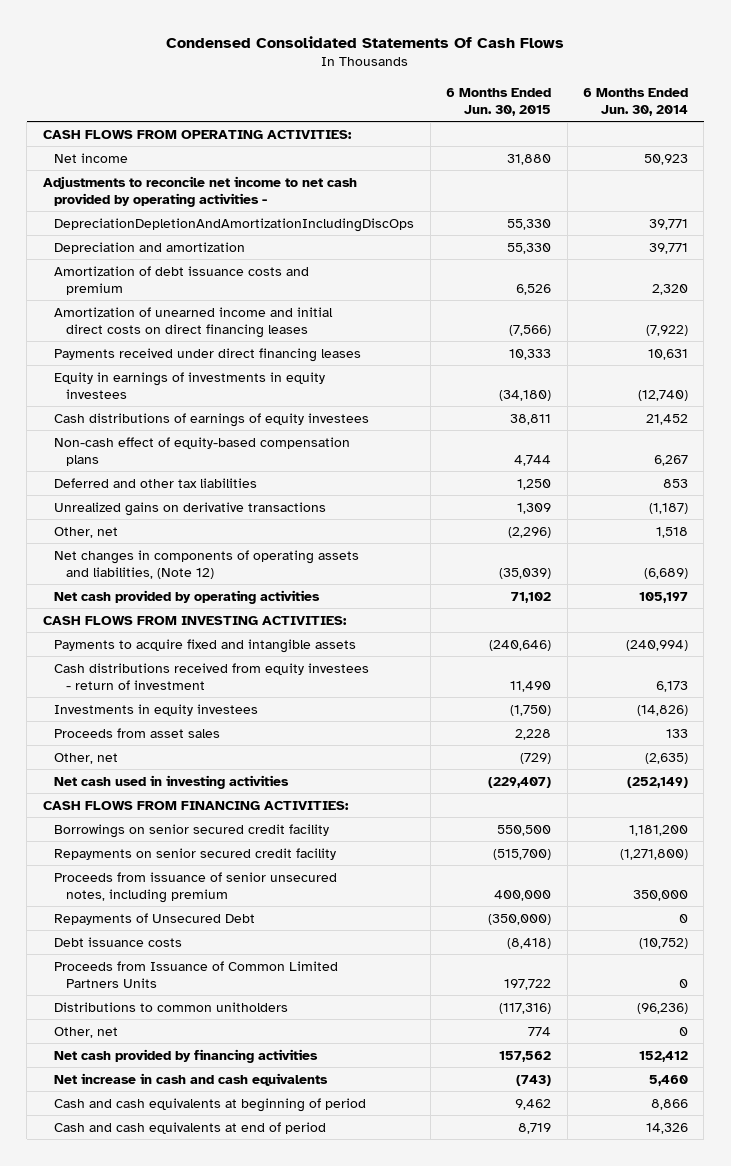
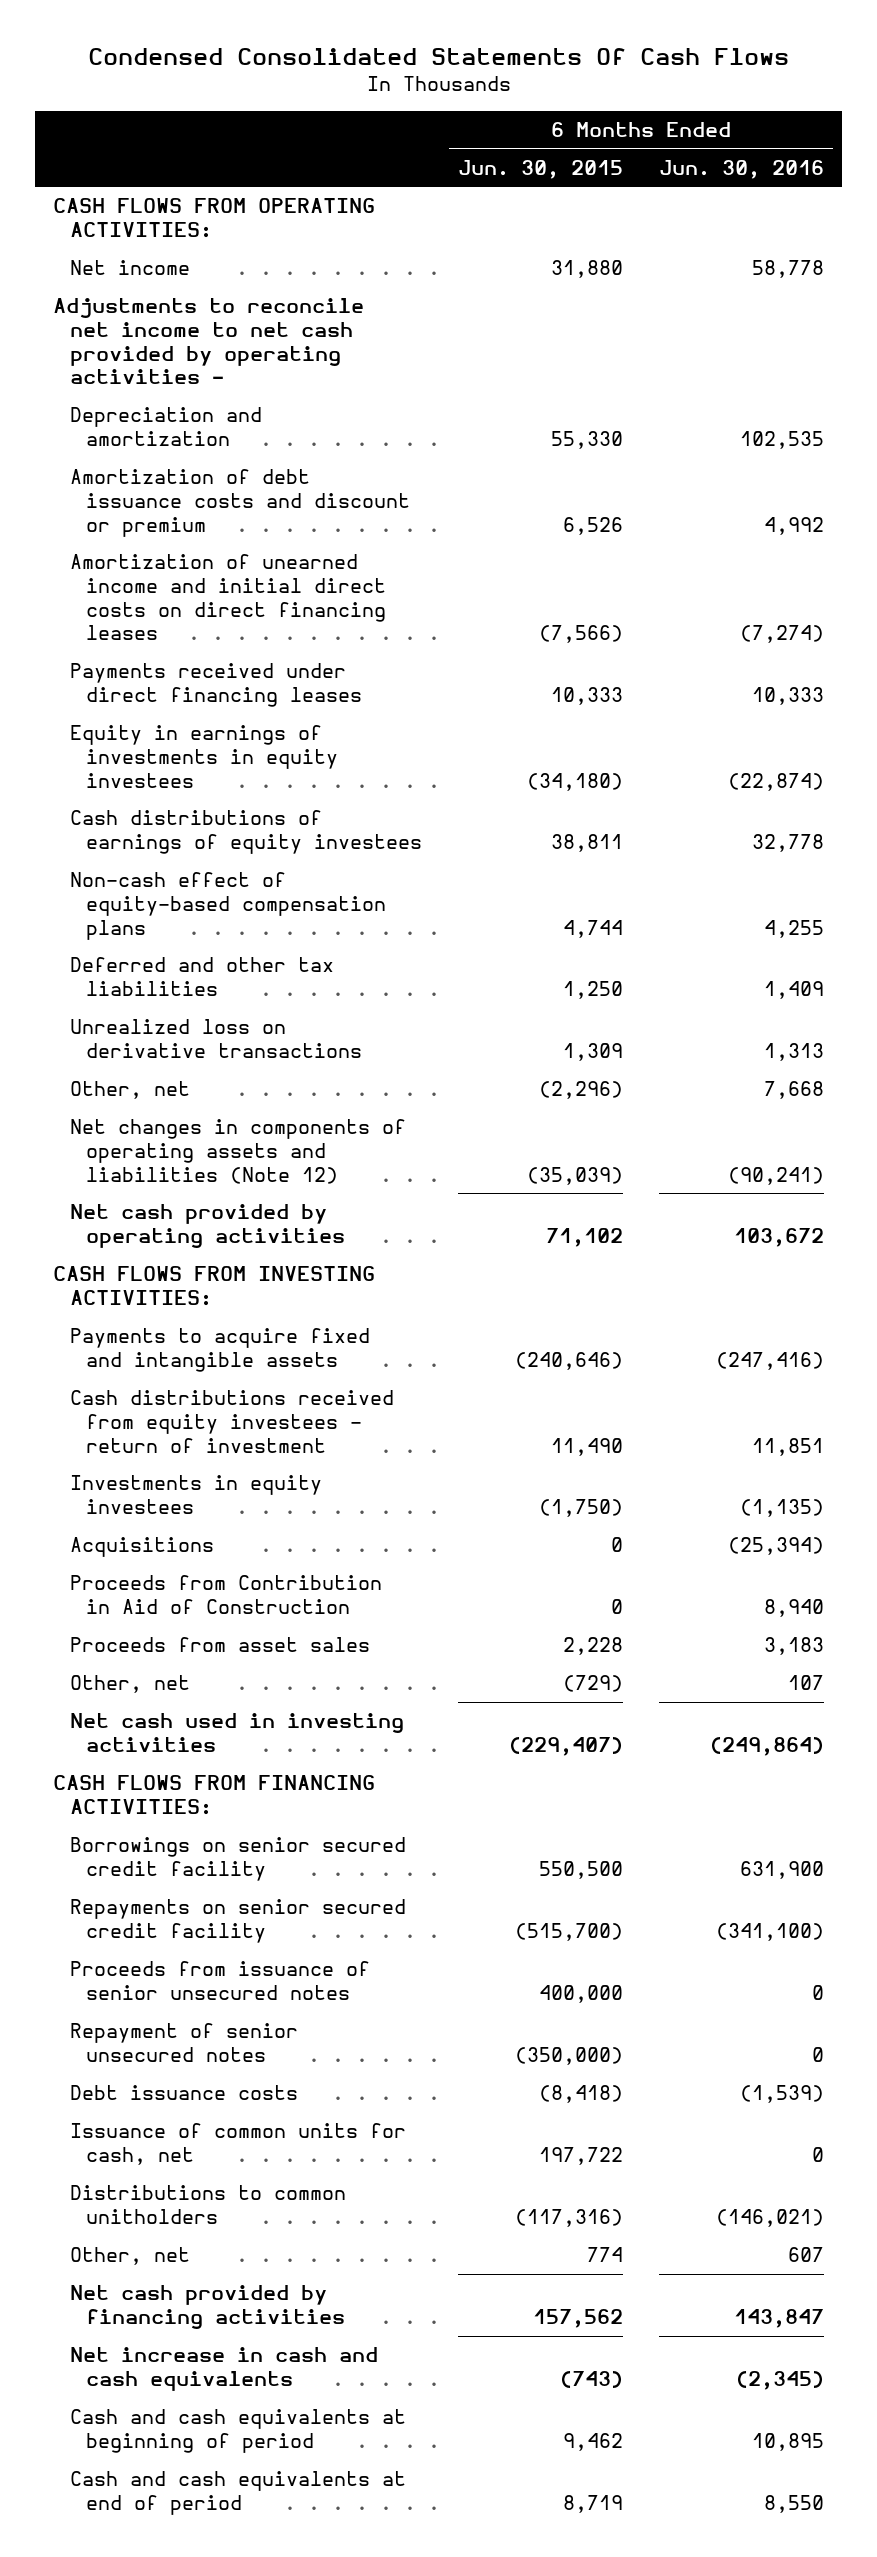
[582,87,688,116] 6 Months Ended Jun. 30, 2014 -> none
none -> [659,159,825,179] Jun. 30, 2016
[54,217,415,232] DepreciationDepletionAndAmortizationIncludingDiscOps -> none
[54,265,310,295] Amortization of debt issuance costs and premium -> [69,469,410,537] Amortization of debt issuance costs and discount or premium
[54,501,327,516] Unrealized gains on derivative transactions -> [69,1019,362,1058] Unrealized loss on derivative transactions
[54,549,360,579] Net changes in components of operating assets and liabilities, (Note 12) -> [69,1119,406,1184] Net changes in components of operating assets and liabilities (Note 12)
none -> [69,1537,214,1558] Acquisitions
none -> [69,1575,382,1614] Proceeds from Contribution in Aid of Construction
[54,871,338,903] Proceeds from issuance of senior unsecured notes, including premium -> [69,1961,370,2000] Proceeds from issuance of senior unsecured notes
[54,912,256,925] Repayments of Unsecured Debt -> [69,2023,298,2062] Repayment of senior unsecured notes
[54,960,339,988] Proceeds from Issuance of Common Limited Partners Units -> [69,2123,406,2165] Issuance of common units for cash, net

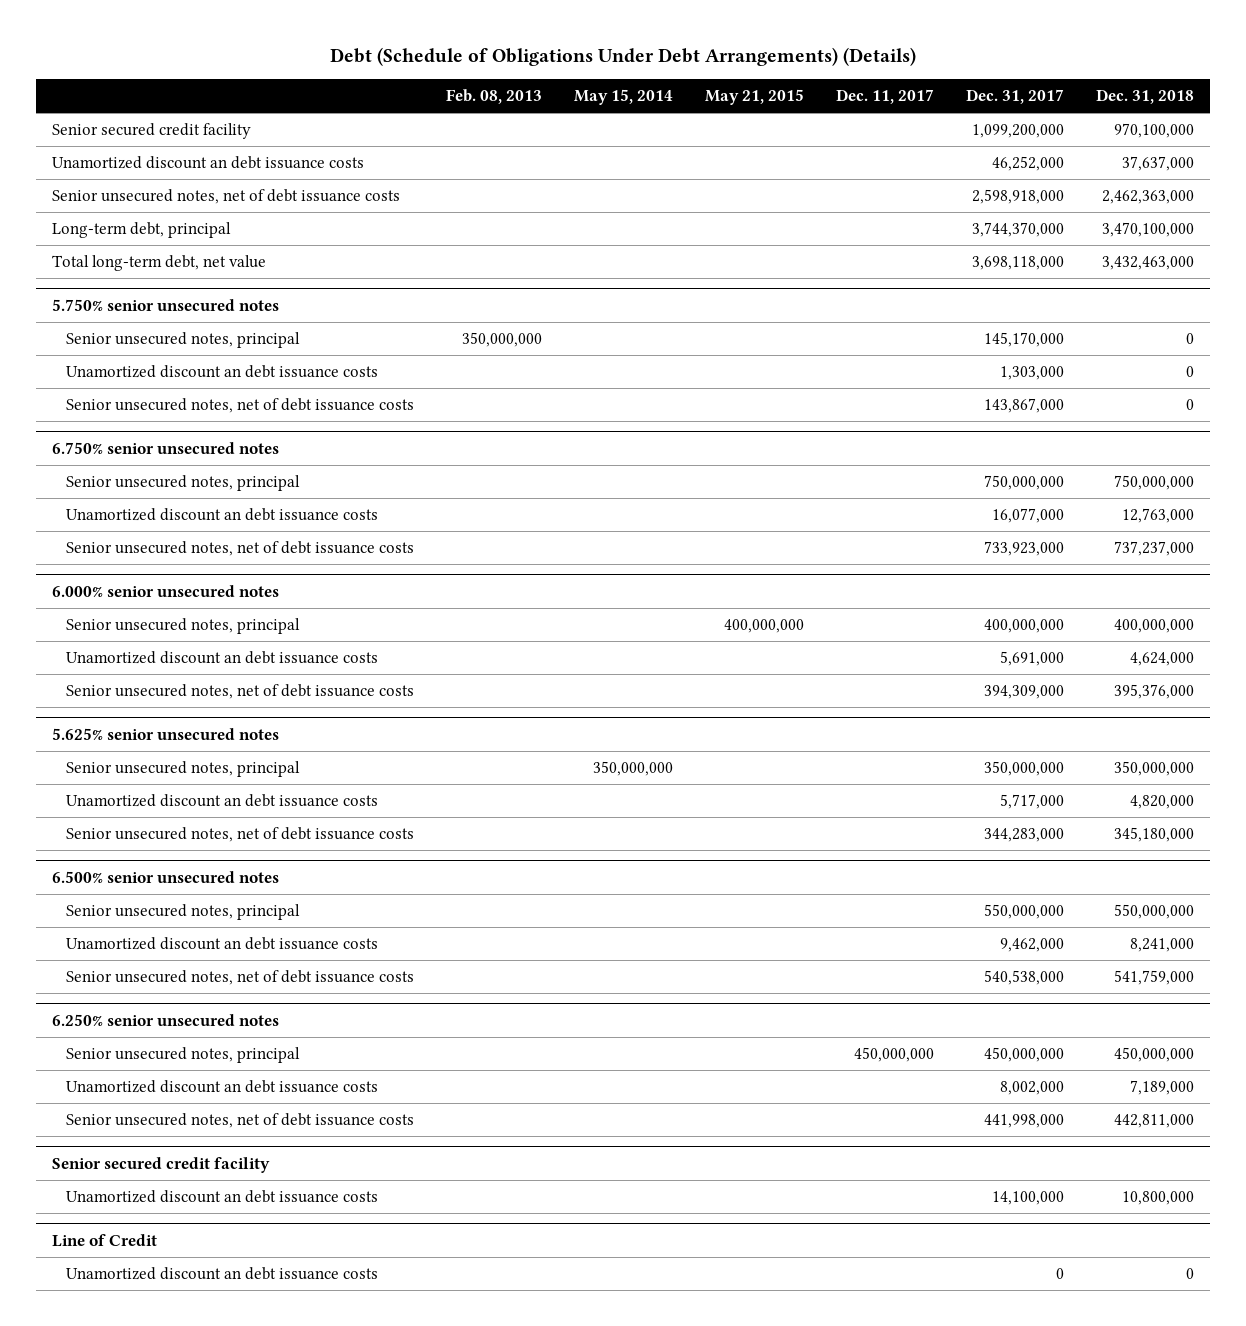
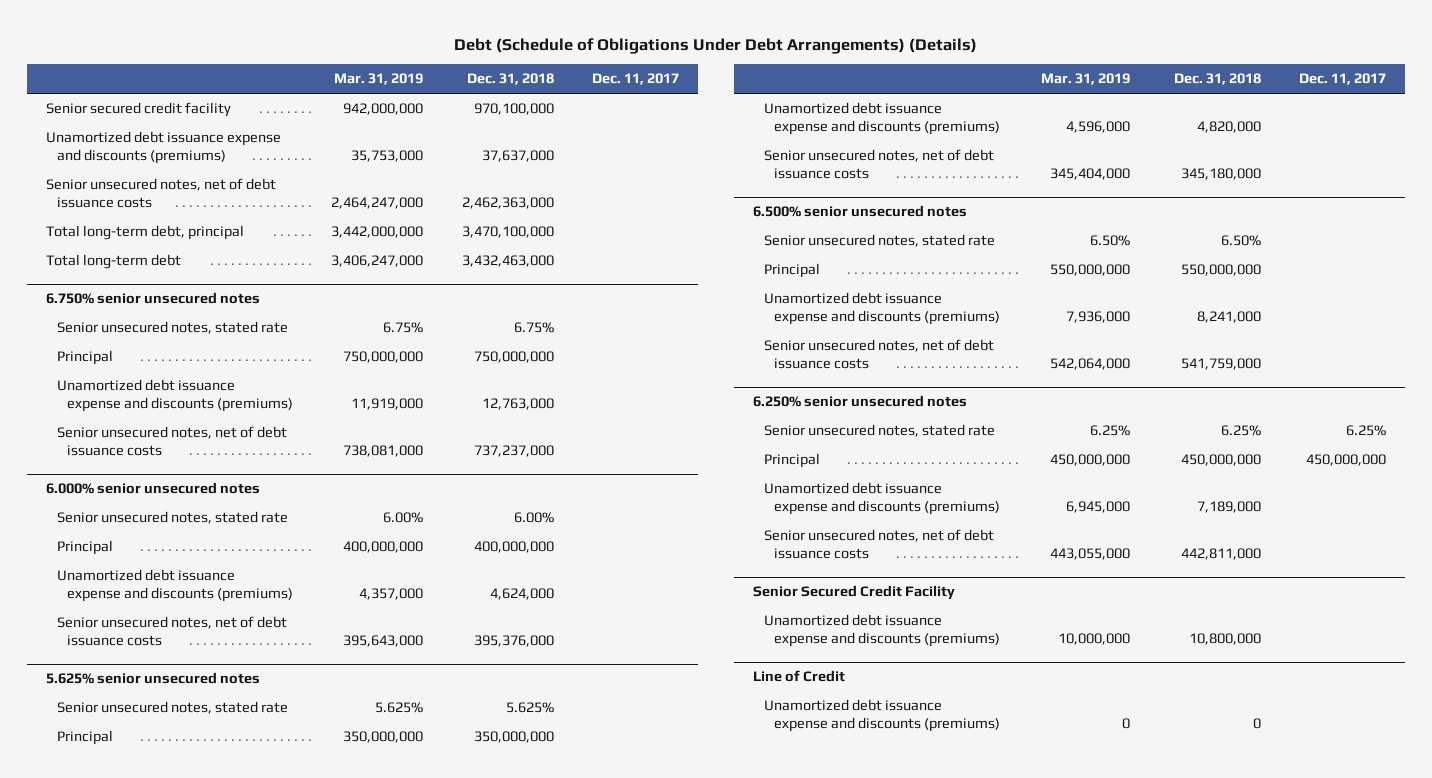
[446,89,543,105] Feb. 08, 2013 -> none
[574,89,674,106] May 15, 2014 -> none
[705,89,805,106] May 21, 2015 -> none
[965,89,1064,105] Dec. 31, 2017 -> none
none -> [334,73,424,86] Mar. 31, 2019
[52,156,365,170] Unamortized discount an debt issuance costs -> [46,131,282,165] Unamortized debt issuance expense and discounts (premiums)
[52,298,280,311] 5.750% senior unsecured notes -> none
[66,332,301,349] Senior unsecured notes, principal -> none
[66,365,379,379] Unamortized discount an debt issuance costs -> none
[66,398,415,414] Senior unsecured notes, net of debt issuance costs -> none
[52,222,232,239] Long-term debt, principal -> [46,225,245,241] Total long-term debt, principal
[52,255,267,272] Total long-term debt, net value -> [46,254,182,270] Total long-term debt
none -> [56,321,288,335] Senior unsecured notes, stated rate
[66,475,301,492] Senior unsecured notes, principal -> [56,350,113,366] Principal
[66,508,379,522] Unamortized discount an debt issuance costs -> [56,379,294,413] Unamortized debt issuance expense and discounts (premiums)
none -> [56,511,288,525] Senior unsecured notes, stated rate
[66,618,301,635] Senior unsecured notes, principal -> [56,540,113,556] Principal
[66,651,379,665] Unamortized discount an debt issuance costs -> [56,569,294,603] Unamortized debt issuance expense and discounts (premiums)
none -> [56,701,288,715] Senior unsecured notes, stated rate
[66,761,301,778] Senior unsecured notes, principal -> [56,730,113,746] Principal
[66,794,379,808] Unamortized discount an debt issuance costs -> [763,102,1001,136] Unamortized debt issuance expense and discounts (premiums)
none -> [763,234,995,248] Senior unsecured notes, stated rate
[66,904,301,921] Senior unsecured notes, principal -> [763,263,820,279] Principal
[66,937,379,951] Unamortized discount an debt issuance costs -> [763,292,1001,326] Unamortized debt issuance expense and discounts (premiums)
none -> [763,424,995,438] Senior unsecured notes, stated rate
[66,1047,301,1064] Senior unsecured notes, principal -> [763,453,820,469] Principal
[66,1080,379,1094] Unamortized discount an debt issuance costs -> [763,482,1001,516] Unamortized debt issuance expense and discounts (premiums)
[52,1156,271,1173] Senior secured credit facility -> [753,585,956,601] Senior Secured Credit Facility
[66,1190,379,1204] Unamortized discount an debt issuance costs -> [763,614,1001,648] Unamortized debt issuance expense and discounts (premiums)
[66,1267,379,1281] Unamortized discount an debt issuance costs -> [763,699,1001,733] Unamortized debt issuance expense and discounts (premiums)

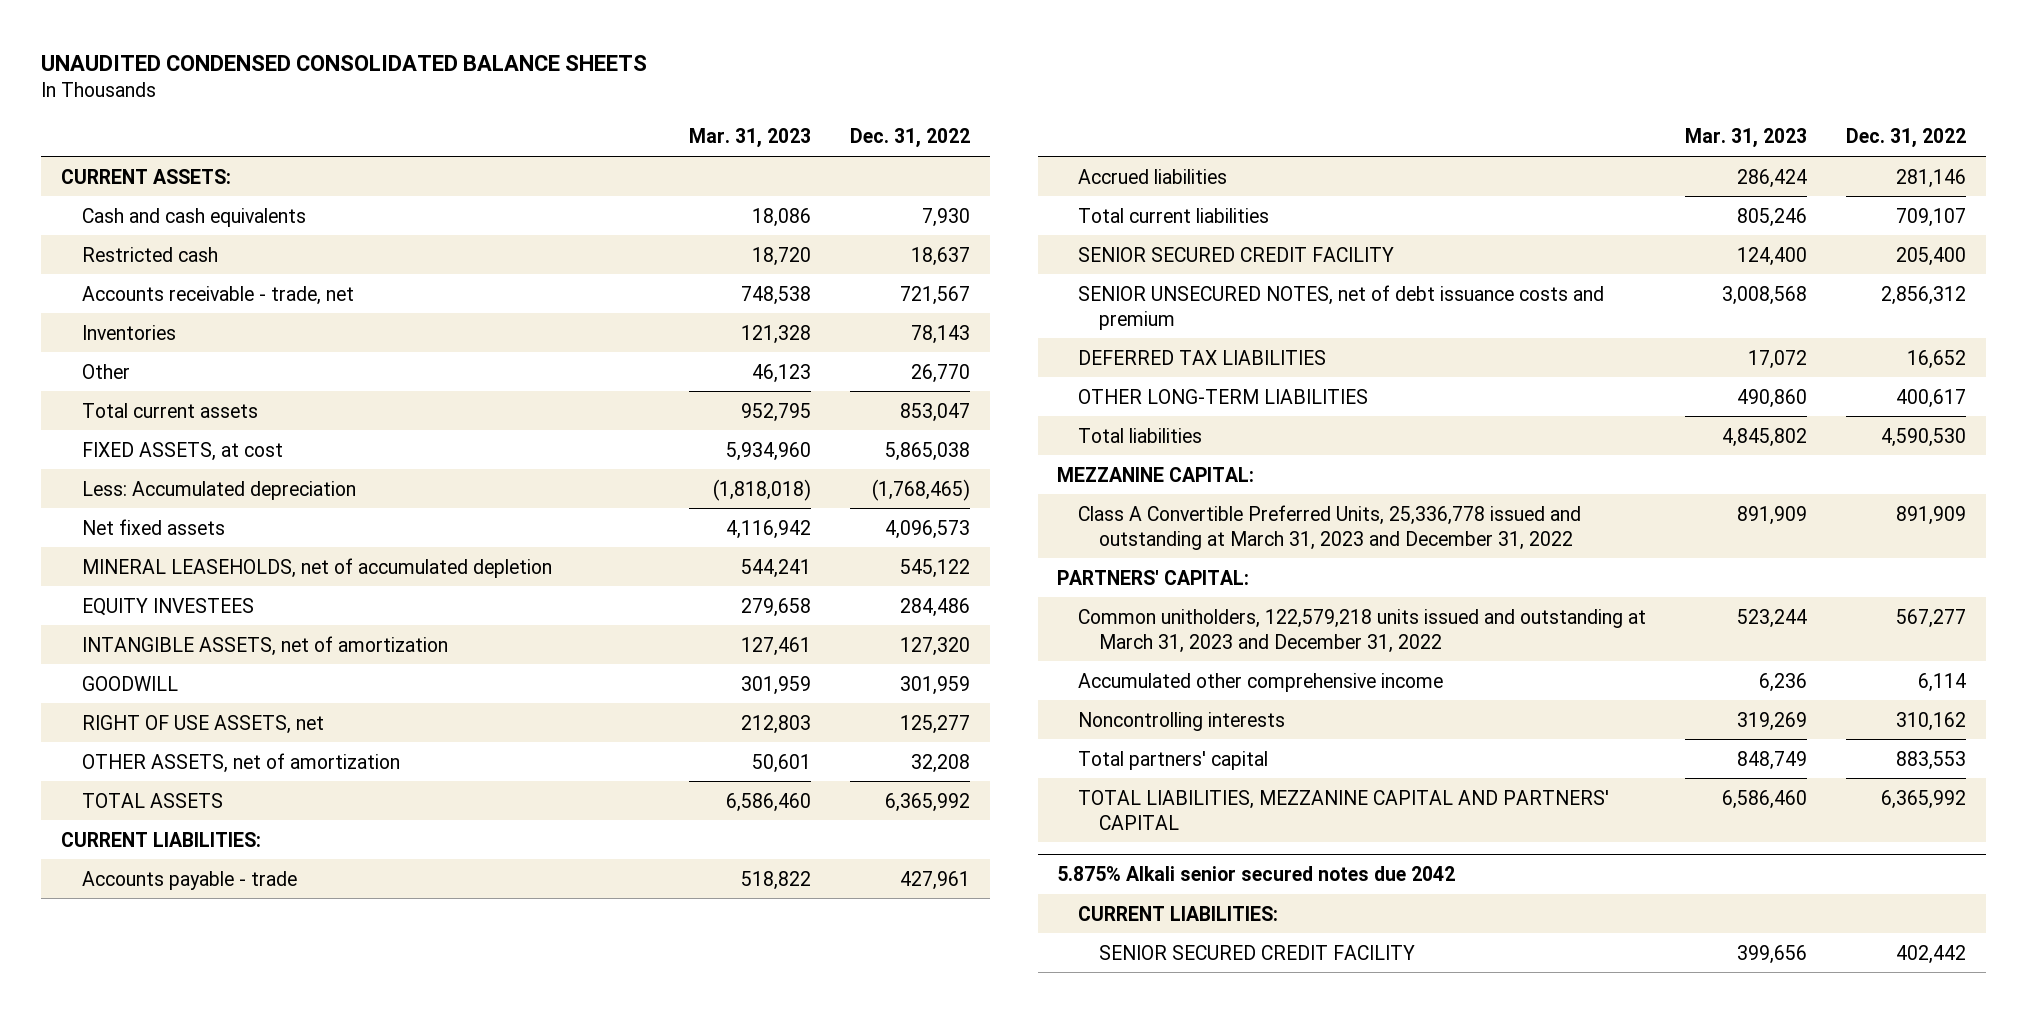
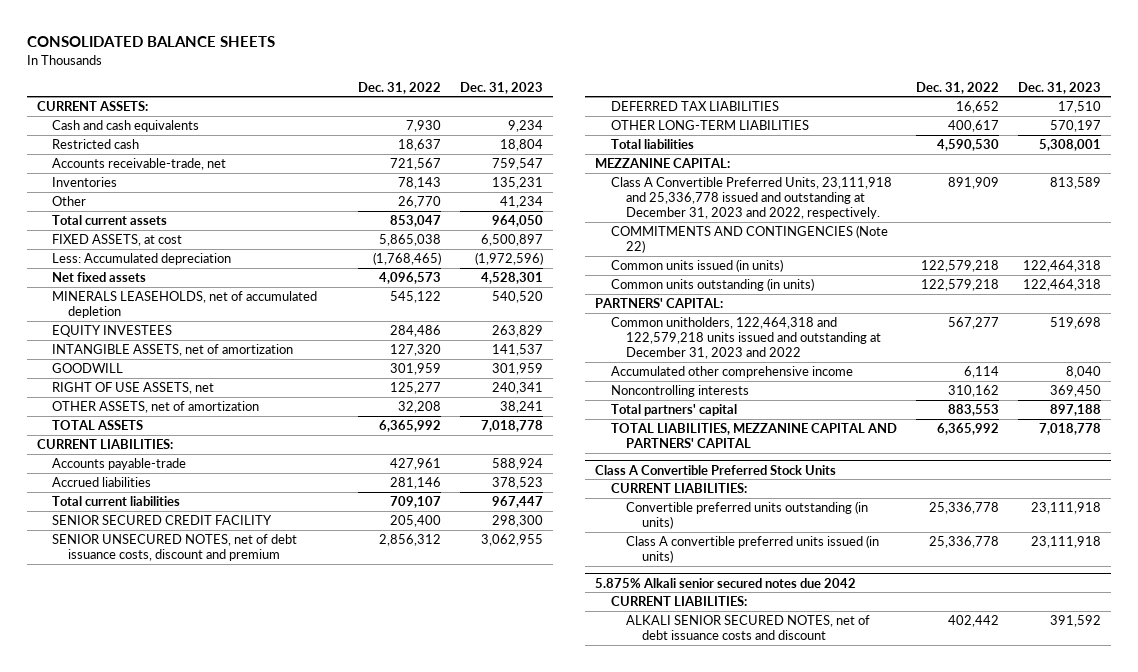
[41,55,648,72] UNAUDITED CONDENSED CONSOLIDATED BALANCE SHEETS -> [26,36,275,48] CONSOLIDATED BALANCE SHEETS
[688,128,811,149] Mar. 31, 2023 -> none
none -> [459,81,543,94] Dec. 31, 2023
[81,285,354,305] Accounts receivable - trade, net -> [52,158,227,171] Accounts receivable-trade, net
[81,557,552,578] MINERAL LEASEHOLDS, net of accumulated depletion -> [52,291,318,319] MINERALS LEASEHOLDS, net of accumulated depletion
[81,870,297,890] Accounts payable - trade -> [52,458,187,471] Accounts payable-trade
[1078,284,1605,330] SENIOR UNSECURED NOTES, net of debt issuance costs and premium -> [52,534,298,562] SENIOR UNSECURED NOTES, net of debt issuance costs, discount and premium
[1078,504,1582,550] Class A Convertible Preferred Units, 25,336,778 issued and outstanding at March 31, 2023 and December 31, 2022 -> [610,177,892,220] Class A Convertible Preferred Units, 23,111,918 and 25,336,778 issued and outstanding at December 31, 2023 and 2022, respectively.
none -> [610,225,888,254] COMMITMENTS AND CONTINGENCIES (Note 22)
none -> [610,259,783,273] Common units issued (in units)
none -> [610,278,814,292] Common units outstanding (in units)
[1078,608,1647,653] Common unitholders, 122,579,218 units issued and outstanding at March 31, 2023 and December 31, 2022 -> [610,317,882,360] Common unitholders, 122,464,318 and 122,579,218 units issued and outstanding at December 31, 2023 and 2022
none -> [594,464,836,475] Class A Convertible Preferred Stock Units
none -> [610,483,747,494] CURRENT LIABILITIES:
none -> [626,501,869,530] Convertible preferred units outstanding (in units)
none -> [626,535,880,564] Class A convertible preferred units issued (in units)
[1098,944,1415,960] SENIOR SECURED CREDIT FACILITY -> [626,615,871,641] ALKALI SENIOR SECURED NOTES, net of debt issuance costs and discount

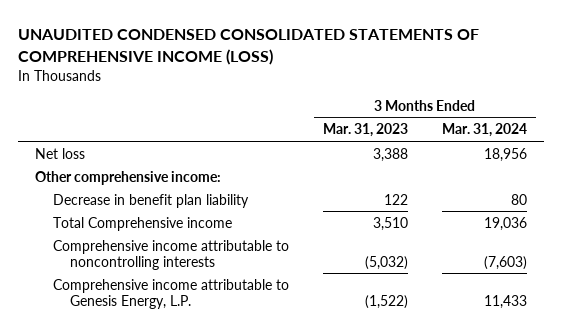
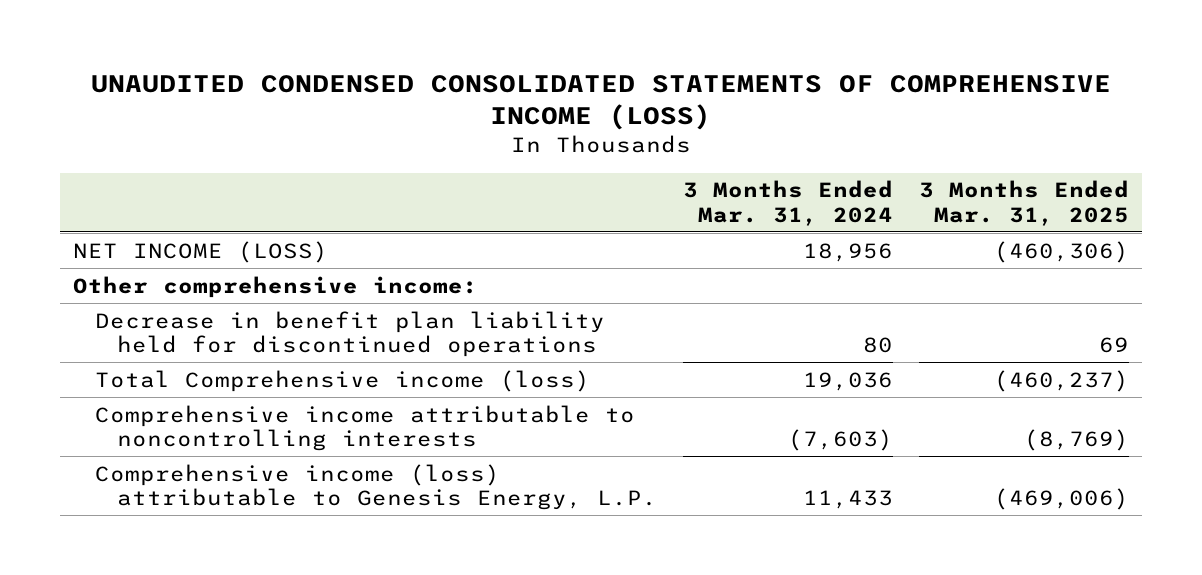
[322,123,408,138] Mar. 31, 2023 -> none
none -> [919,180,1130,226] 3 Months Ended Mar. 31, 2025
[35,147,86,159] Net loss -> [72,240,328,263] NET INCOME (LOSS)
[52,193,249,208] Decrease in benefit plan liability -> [95,310,606,358] Decrease in benefit plan liability held for discontinued operations
[52,216,232,231] Total Comprehensive income -> [95,369,591,392] Total Comprehensive income (loss)
[52,278,289,309] Comprehensive income attributable to Genesis Energy, L.P. -> [95,463,658,511] Comprehensive income (loss) attributable to Genesis Energy, L.P.

